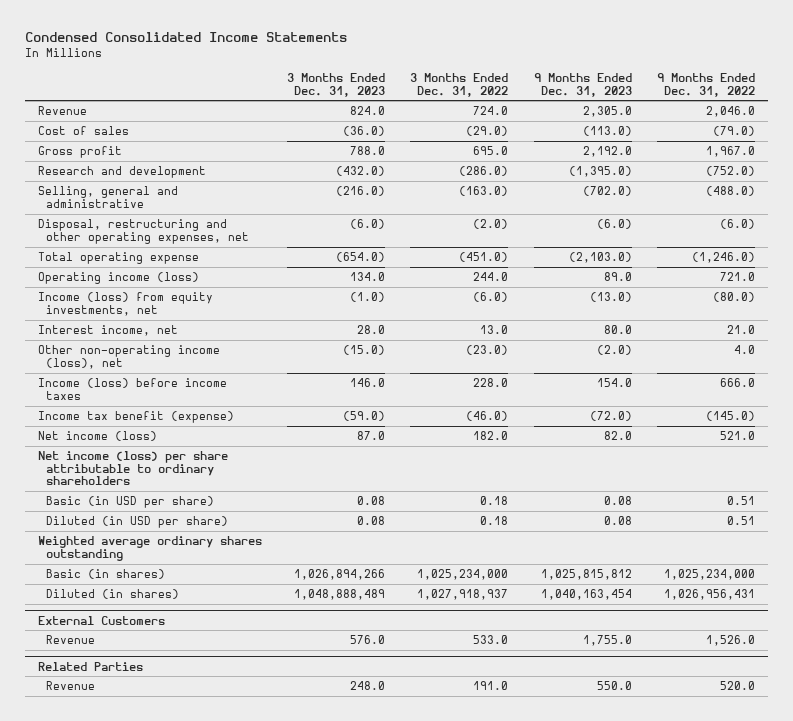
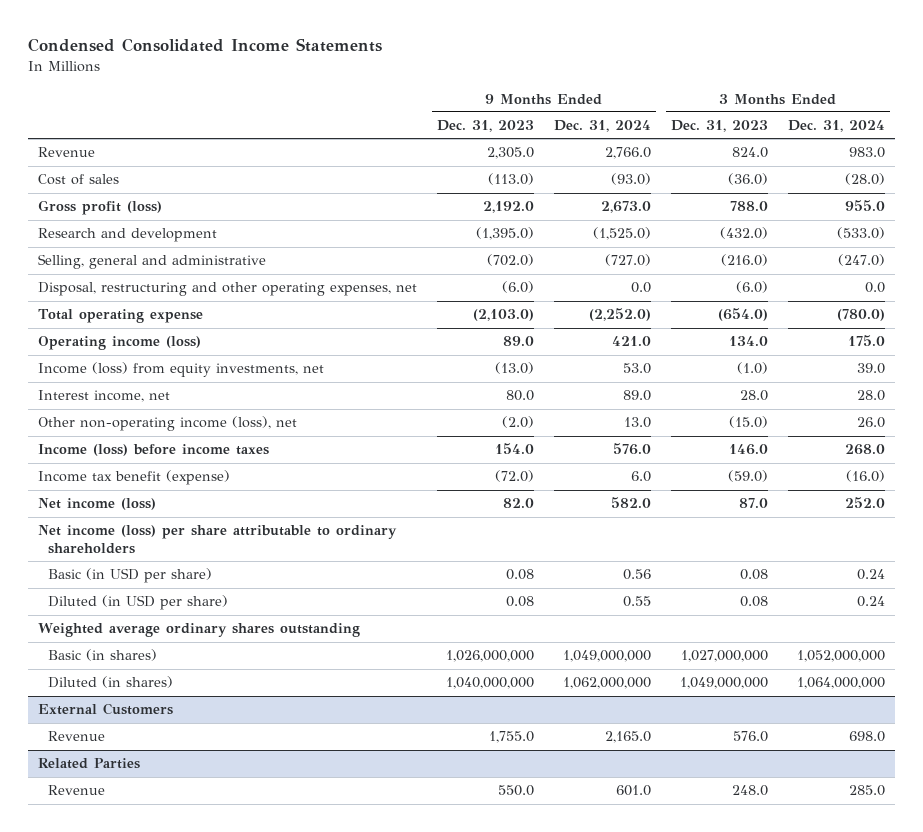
[410,72,509,97] 3 Months Ended Dec. 31, 2022 -> none
[657,72,756,97] 9 Months Ended Dec. 31, 2022 -> none
none -> [553,120,651,133] Dec. 31, 2024
none -> [787,120,885,133] Dec. 31, 2024
[37,146,122,159] Gross profit -> [37,200,162,216] Gross profit (loss)
[294,569,386,581] 1,026,894,266 -> [680,650,768,663] 1,027,000,000
[540,569,632,581] 1,025,815,812 -> [445,650,534,663] 1,026,000,000
[294,589,386,601] 1,048,888,489 -> [679,677,768,690] 1,049,000,000
[540,589,632,601] 1,040,163,454 -> [445,677,534,690] 1,040,000,000

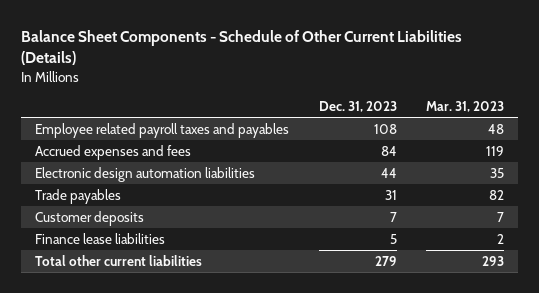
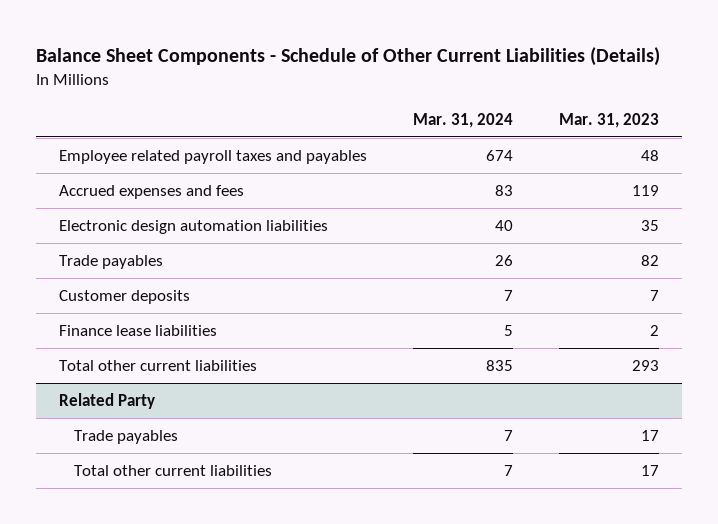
[318,101,397,113] Dec. 31, 2023 -> none
none -> [412,112,513,128] Mar. 31, 2024
none -> [58,393,155,410] Related Party
none -> [73,430,178,445] Trade payables
none -> [73,465,272,477] Total other current liabilities

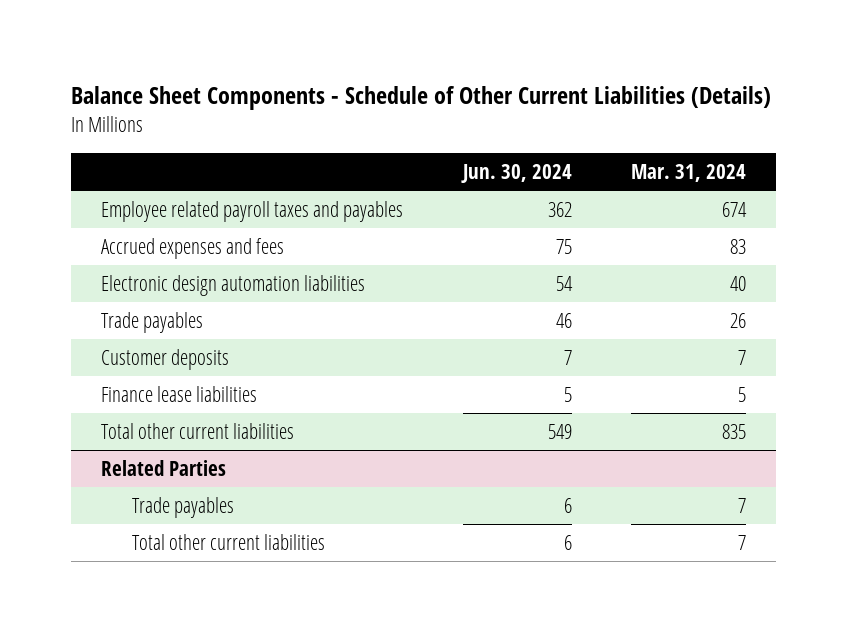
[558,112,659,128] Mar. 31, 2023 -> none
none -> [460,163,572,183] Jun. 30, 2024
[58,393,155,410] Related Party -> [100,460,226,477] Related Parties

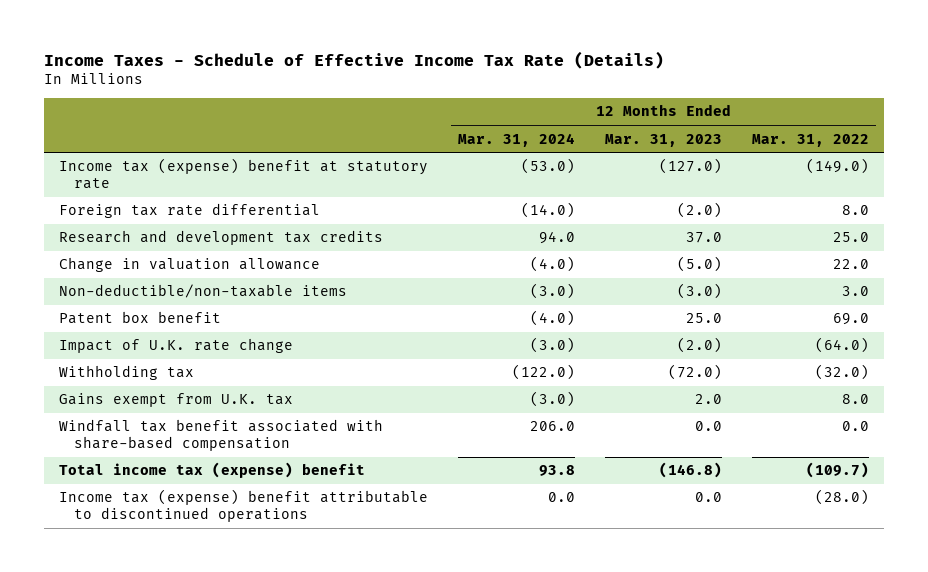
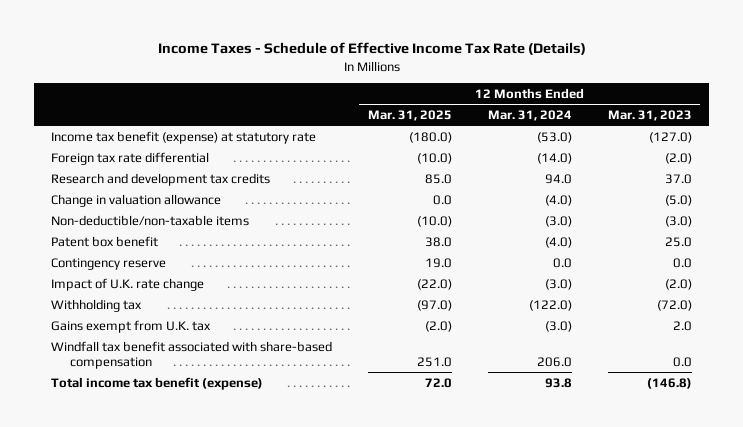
[752,133,870,147] Mar. 31, 2022 -> none
none -> [368,110,453,122] Mar. 31, 2025
[59,158,429,190] Income tax (expense) benefit at statutory rate -> [51,130,317,144] Income tax benefit (expense) at statutory rate
none -> [51,257,167,270] Contingency reserve
[59,489,429,523] Income tax (expense) benefit attributable to discontinued operations -> none
[59,462,366,479] Total income tax (expense) benefit -> [51,376,264,390] Total income tax benefit (expense)

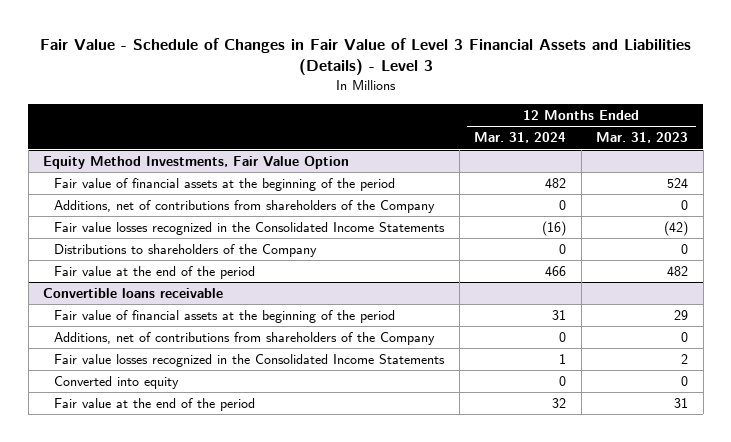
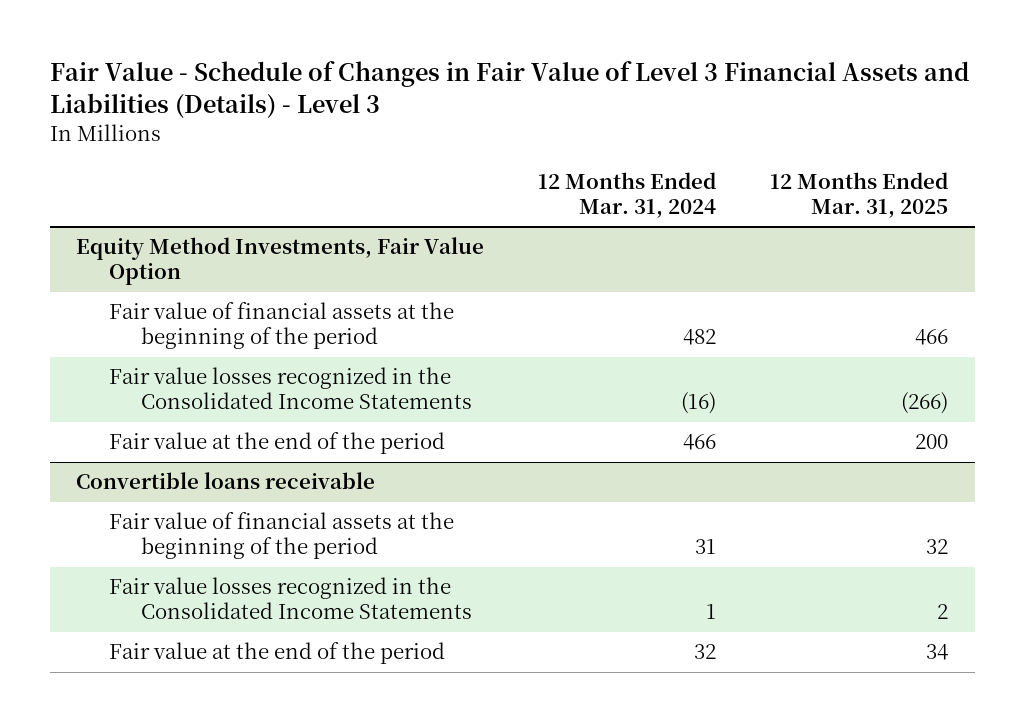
[596,132,689,144] Mar. 31, 2023 -> none
none -> [770,171,949,218] 12 Months Ended Mar. 31, 2025
[54,199,436,213] Additions, net of contributions from shareholders of the Company -> none
[54,243,318,257] Distributions to shareholders of the Company -> none
[54,331,436,345] Additions, net of contributions from shareholders of the Company -> none
[54,375,180,389] Converted into equity -> none

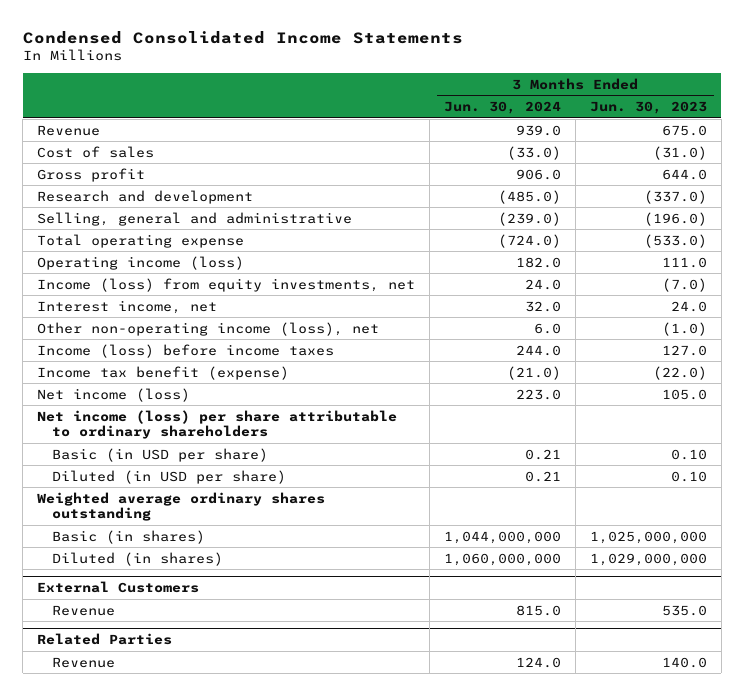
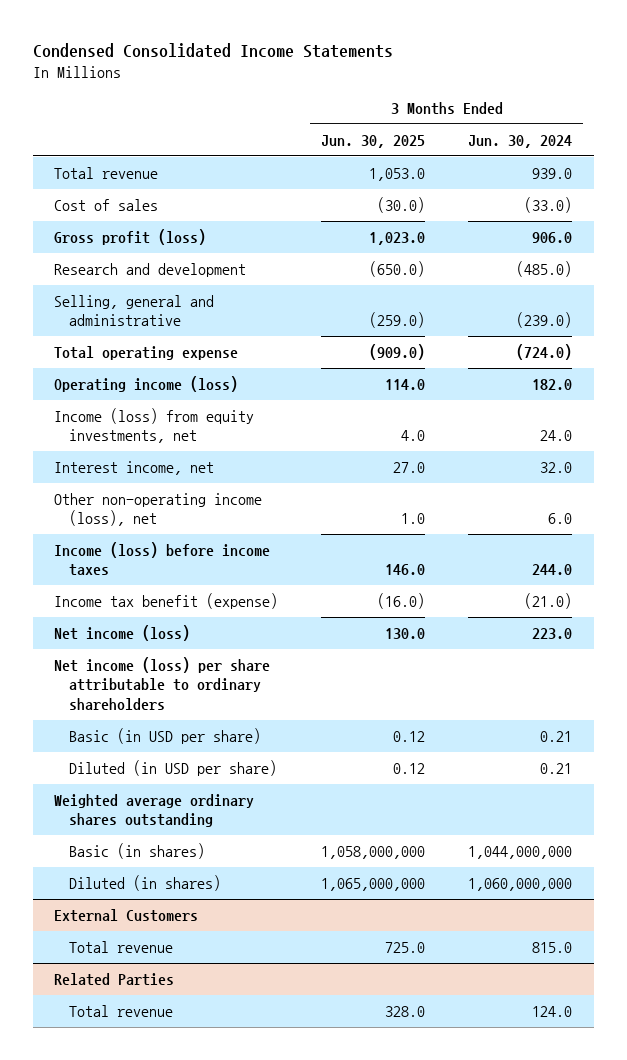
[589,100,707,114] Jun. 30, 2023 -> none
none -> [321,134,426,148] Jun. 30, 2025
[37,124,101,136] Revenue -> [54,166,159,179] Total revenue
[37,167,146,182] Gross profit -> [54,228,207,245] Gross profit (loss)
[52,604,116,616] Revenue -> [69,940,174,953] Total revenue
[52,656,116,668] Revenue -> [69,1004,174,1017] Total revenue

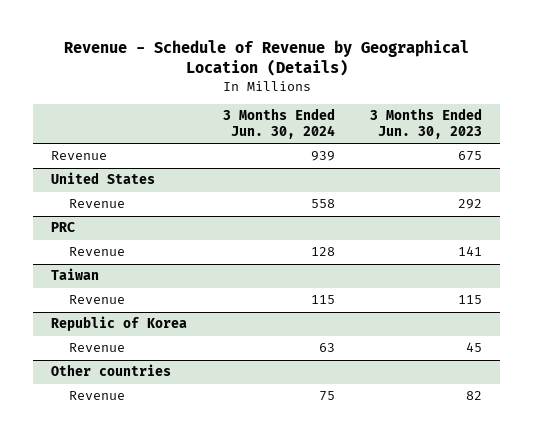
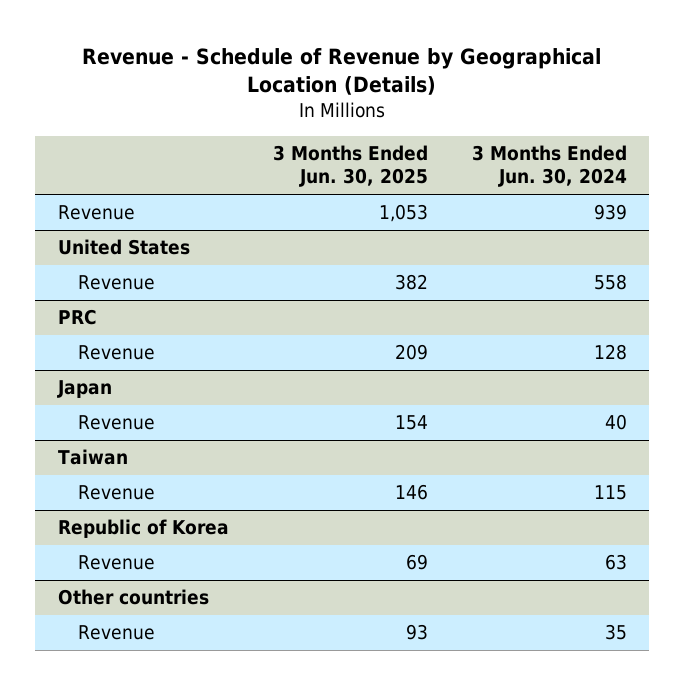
[370,108,483,139] 3 Months Ended Jun. 30, 2023 -> none
none -> [272,145,428,188] 3 Months Ended Jun. 30, 2025
none -> [56,380,112,399] Japan
none -> [78,415,156,431] Revenue
[318,391,335,402] 75 -> [605,624,628,641] 35

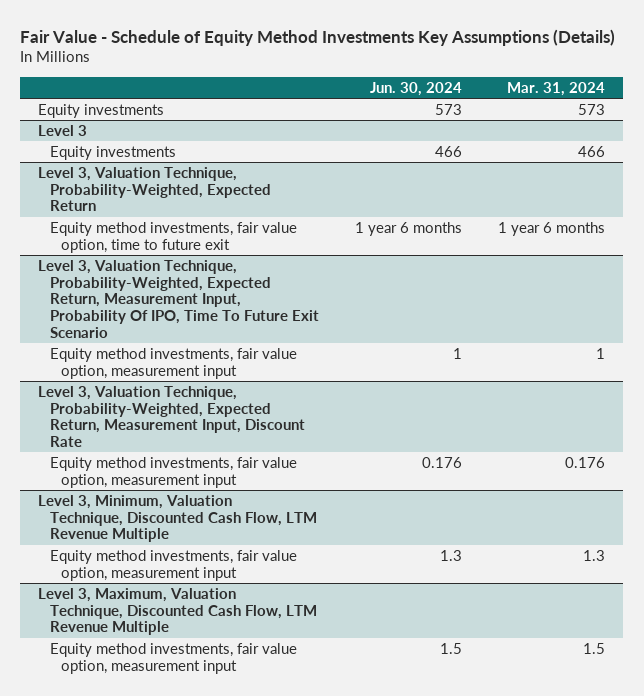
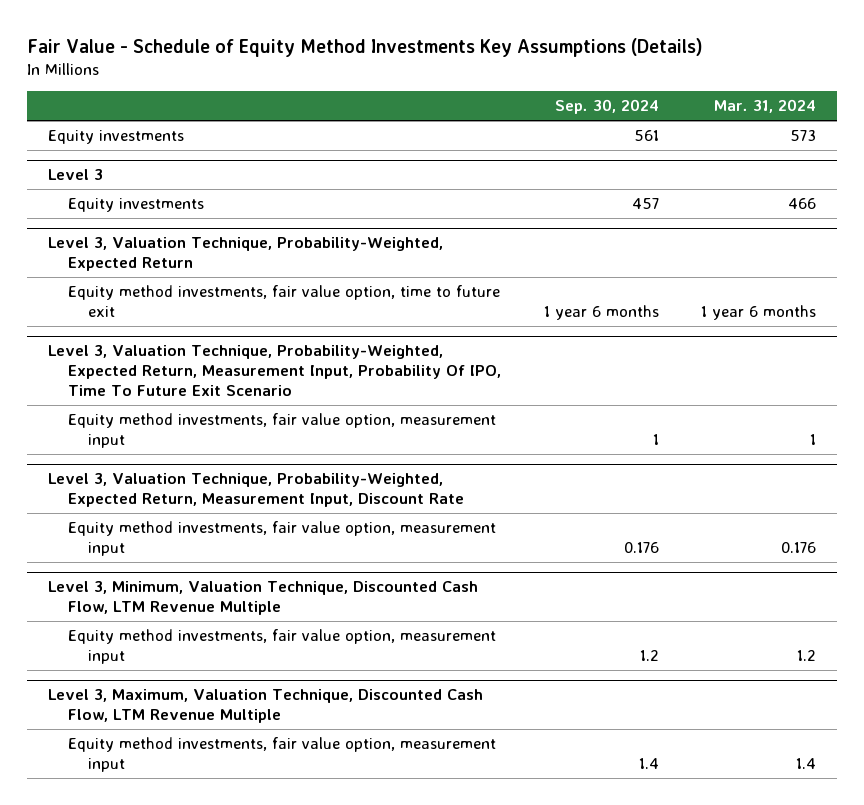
[370,81,463,96] Jun. 30, 2024 -> none
none -> [554,99,659,115] Sep. 30, 2024
[583,549,606,561] 1.3 -> [797,650,817,662] 1.2
[583,642,606,654] 1.5 -> [796,758,817,770] 1.4

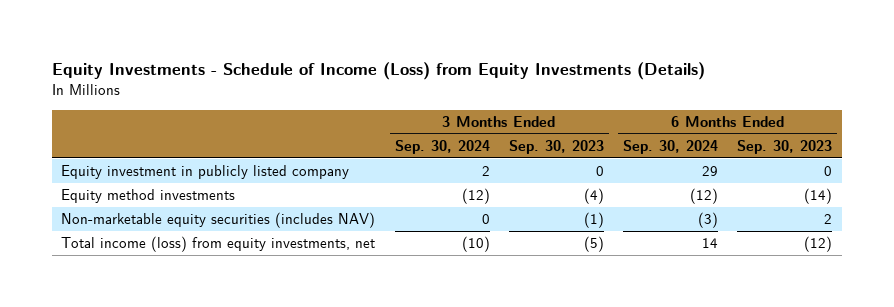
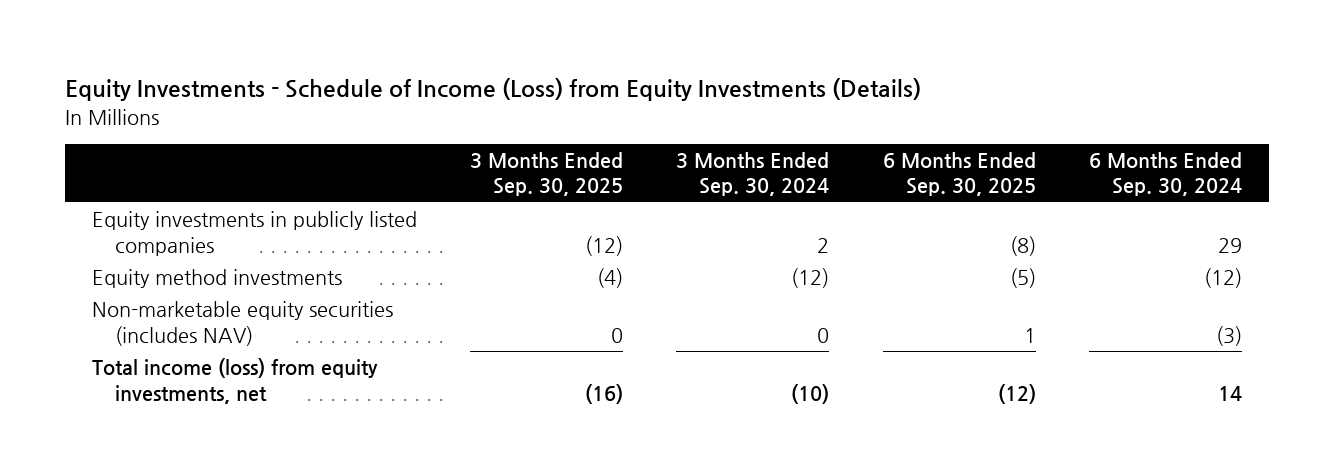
[508,139,604,154] Sep. 30, 2023 -> none
[737,139,833,154] Sep. 30, 2023 -> none
none -> [470,151,624,197] 3 Months Ended Sep. 30, 2025
none -> [882,151,1036,197] 6 Months Ended Sep. 30, 2025
[61,165,350,180] Equity investment in publicly listed company -> [91,211,417,256] Equity investments in publicly listed companies

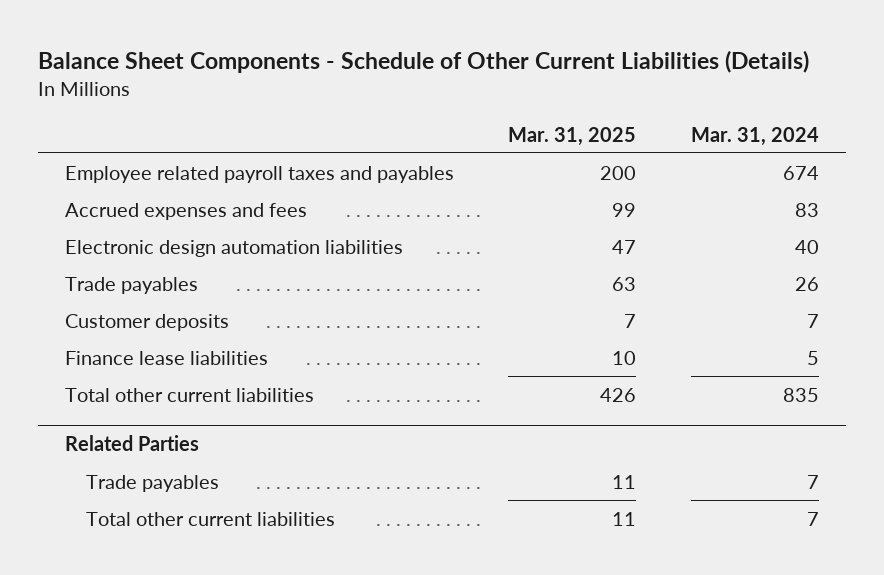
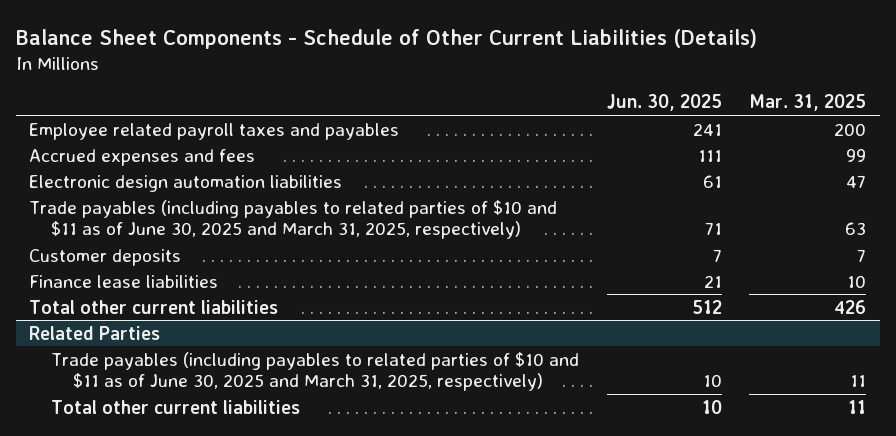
[690,126,819,146] Mar. 31, 2024 -> none
none -> [606,94,722,112] Jun. 30, 2025
[64,276,198,294] Trade payables -> [29,199,558,240] Trade payables (including payables to related parties of $10 and $11 as of June 30, 2025 and March 31, 2025, respectively)
[85,474,219,492] Trade payables -> [51,351,580,392] Trade payables (including payables to related parties of $10 and $11 as of June 30, 2025 and March 31, 2025, respectively)

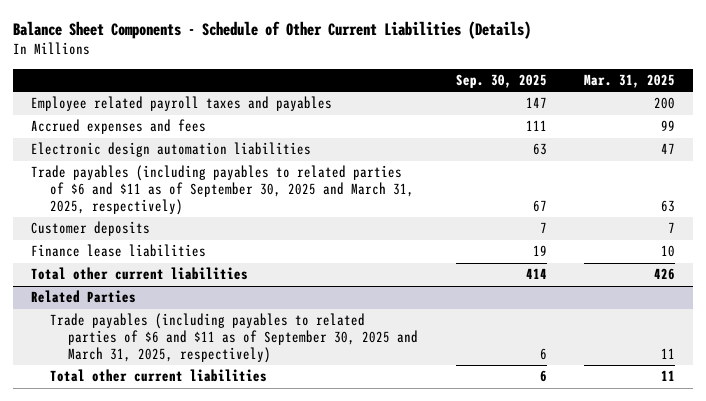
[606,94,722,112] Jun. 30, 2025 -> none
none -> [455,74,547,89] Sep. 30, 2025
[29,199,558,240] Trade payables (including payables to related parties of $10 and $11 as of June 30, 2025 and March 31, 2025, respectively) -> [31,165,414,215] Trade payables (including payables to related parties of $6 and $11 as of September 30, 2025 and March 31, 2025, respectively)
[51,351,580,392] Trade payables (including payables to related parties of $10 and $11 as of June 30, 2025 and March 31, 2025, respectively) -> [49,313,419,363] Trade payables (including payables to related parties of $6 and $11 as of September 30, 2025 and March 31, 2025, respectively)

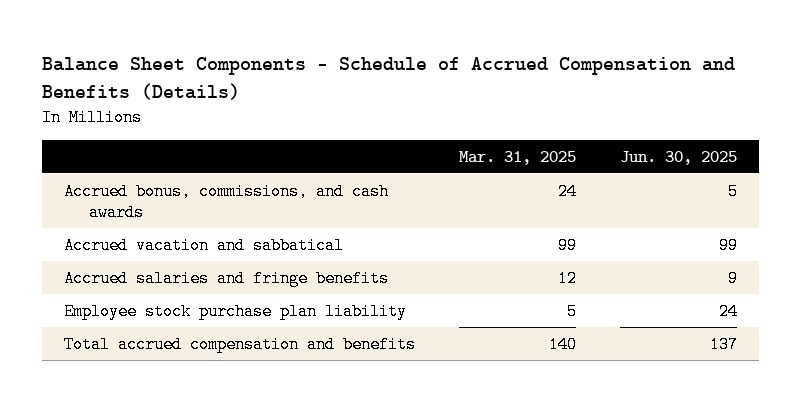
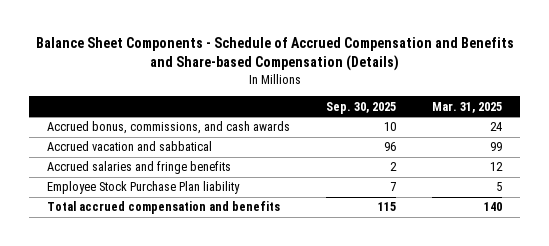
[42,57,736,100] Balance Sheet Components - Schedule of Accrued Compensation and Benefits (Details) -> [35,37,514,72] Balance Sheet Components - Schedule of Accrued Compensation and Benefits and Share-based Compensation (Details)
[620,150,738,165] Jun. 30, 2025 -> none
none -> [326,101,397,114] Sep. 30, 2025
[64,302,408,320] Employee stock purchase plan liability -> [46,181,240,195] Employee Stock Purchase Plan liability

